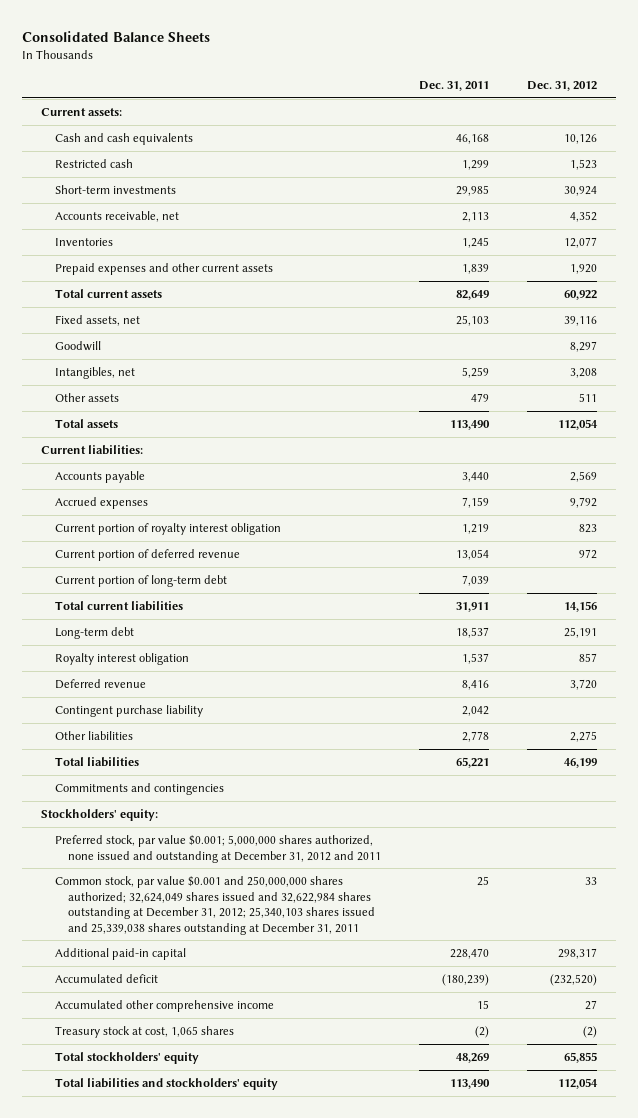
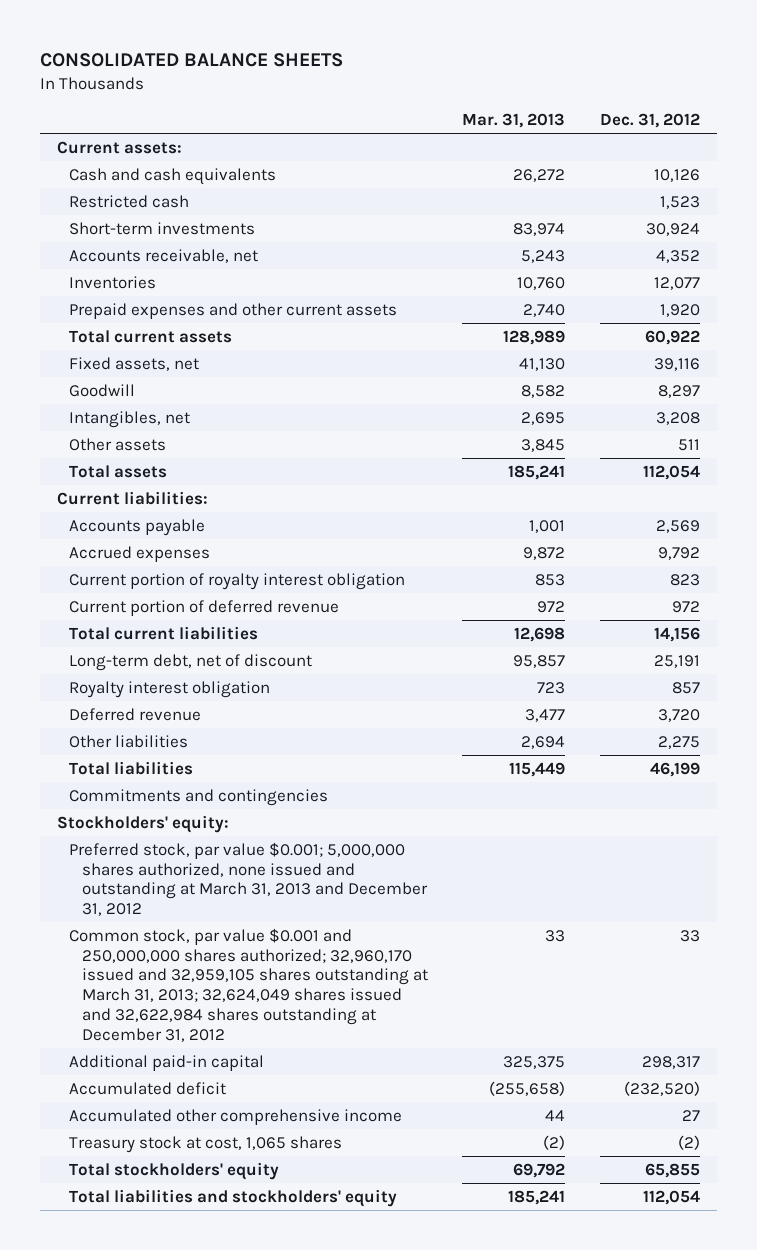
[22,30,211,42] Consolidated Balance Sheets -> [39,53,343,68] CONSOLIDATED BALANCE SHEETS
[419,80,490,91] Dec. 31, 2011 -> none
none -> [462,113,566,129] Mar. 31, 2013
[54,574,227,587] Current portion of long-term debt -> none
[54,626,134,639] Long-term debt -> [69,653,313,671] Long-term debt, net of discount
[54,704,203,717] Contingent purchase liability -> none
[54,834,382,863] Preferred stock, par value $0.001; 5,000,000 shares authorized, none issued and outstanding at December 31, 2012 and 2011 -> [69,841,428,917] Preferred stock, par value $0.001; 5,000,000 shares authorized, none issued and outstanding at March 31, 2013 and December 31, 2012
[54,875,376,935] Common stock, par value $0.001 and 250,000,000 shares authorized; 32,624,049 shares issued and 32,622,984 shares outstanding at December 31, 2012; 25,340,103 shares issued and 25,339,038 shares outstanding at December 31, 2011 -> [69,927,428,1043] Common stock, par value $0.001 and 250,000,000 shares authorized; 32,960,170 issued and 32,959,105 shares outstanding at March 31, 2013; 32,624,049 shares issued and 32,622,984 shares outstanding at December 31, 2012

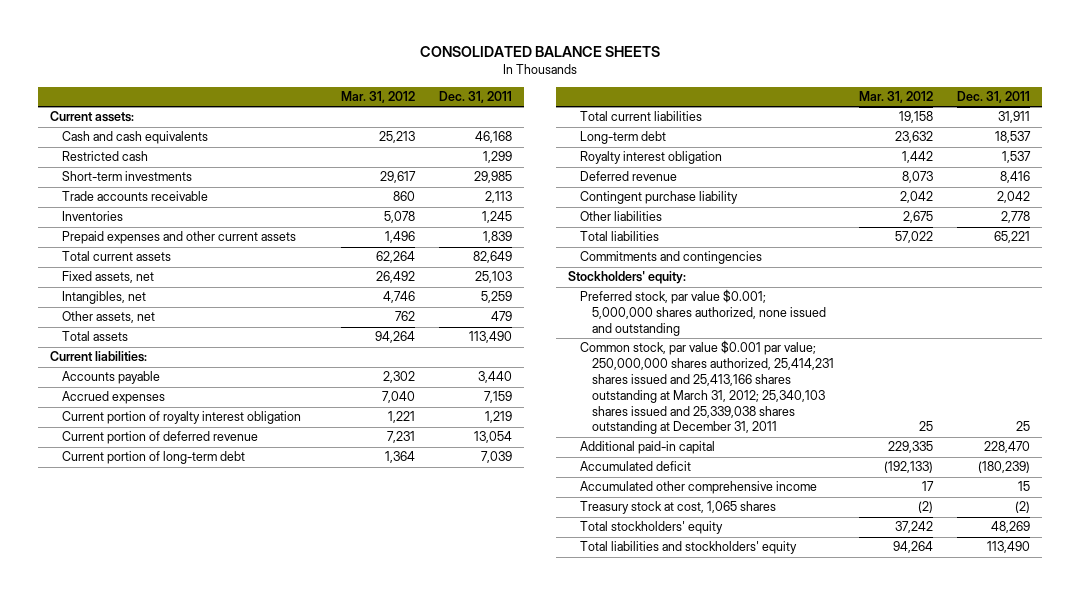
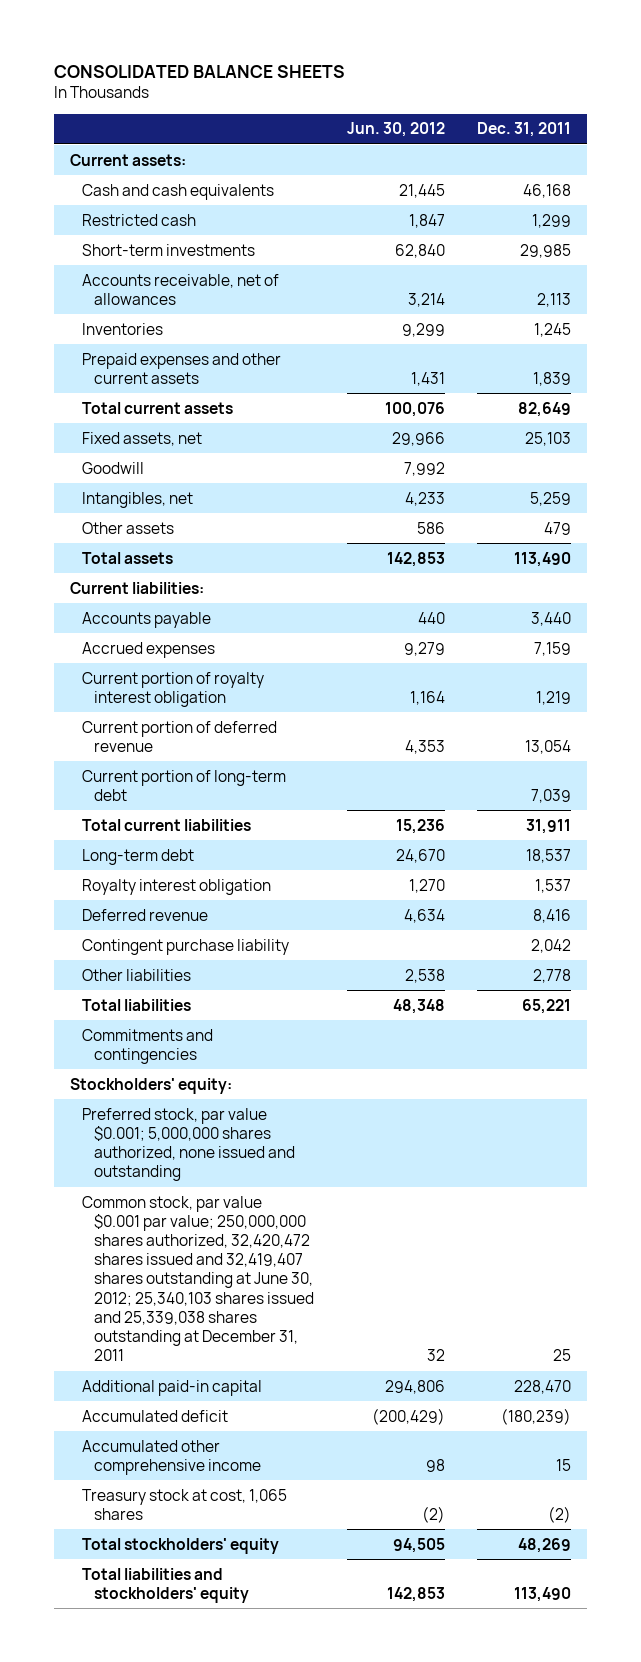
[340,91,415,104] Mar. 31, 2012 -> none
none -> [346,122,445,138] Jun. 30, 2012
[62,191,209,202] Trade accounts receivable -> [82,273,280,305] Accounts receivable, net of allowances
none -> [82,461,145,474] Goodwill
[62,311,156,324] Other assets, net -> [82,521,175,534] Other assets
[580,340,835,435] Common stock, par value $0.001 par value; 250,000,000 shares authorized, 25,414,231 shares issued and 25,413,166 shares outstanding at March 31, 2012; 25,340,103 shares issued and 25,339,038 shares outstanding at December 31, 2011 -> [82,1195,315,1362] Common stock, par value $0.001 par value; 250,000,000 shares authorized, 32,420,472 shares issued and 32,419,407 shares outstanding at June 30, 2012; 25,340,103 shares issued and 25,339,038 shares outstanding at December 31, 2011

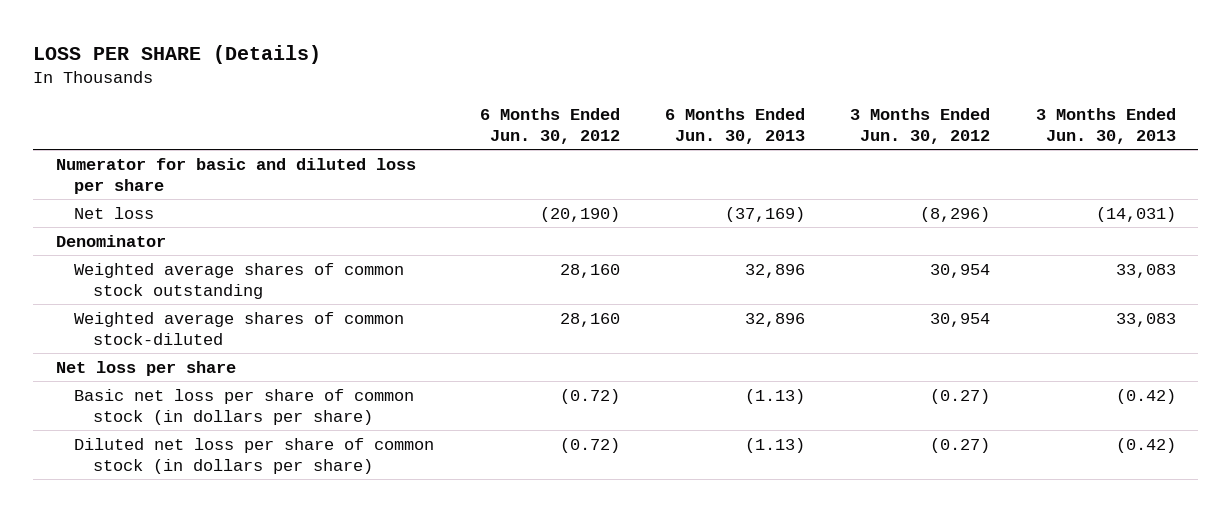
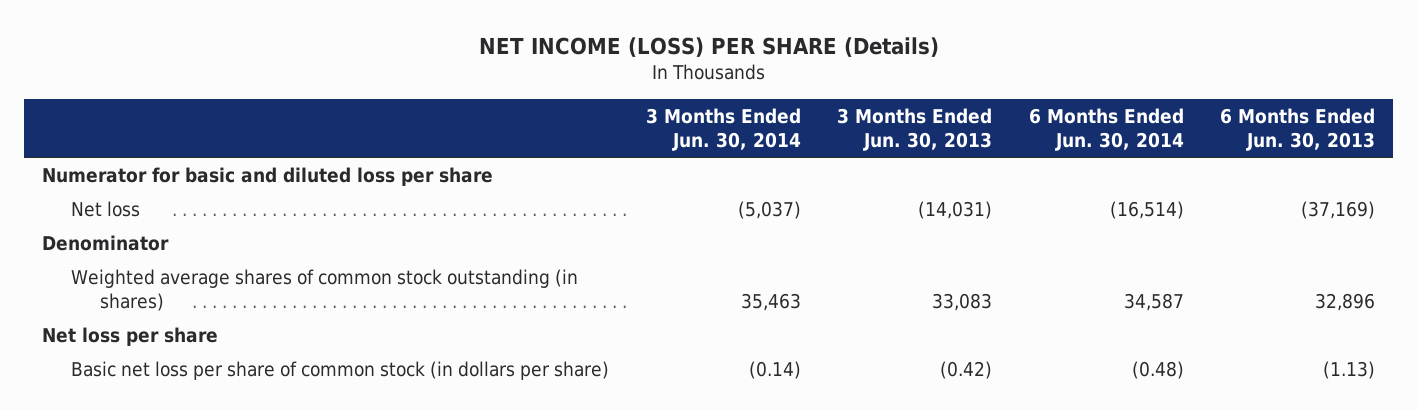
[33,45,322,65] LOSS PER SHARE (Details) -> [478,36,939,57] NET INCOME (LOSS) PER SHARE (Details)
[479,108,620,145] 6 Months Ended Jun. 30, 2012 -> none
[850,108,991,145] 3 Months Ended Jun. 30, 2012 -> none
none -> [645,107,801,151] 3 Months Ended Jun. 30, 2014
none -> [1028,107,1184,151] 6 Months Ended Jun. 30, 2014
[74,311,405,345] Weighted average shares of common stock-diluted -> none
[74,262,405,299] Weighted average shares of common stock outstanding -> [71,269,579,312] Weighted average shares of common stock outstanding (in shares)
[74,437,435,474] Diluted net loss per share of common stock (in dollars per share) -> none

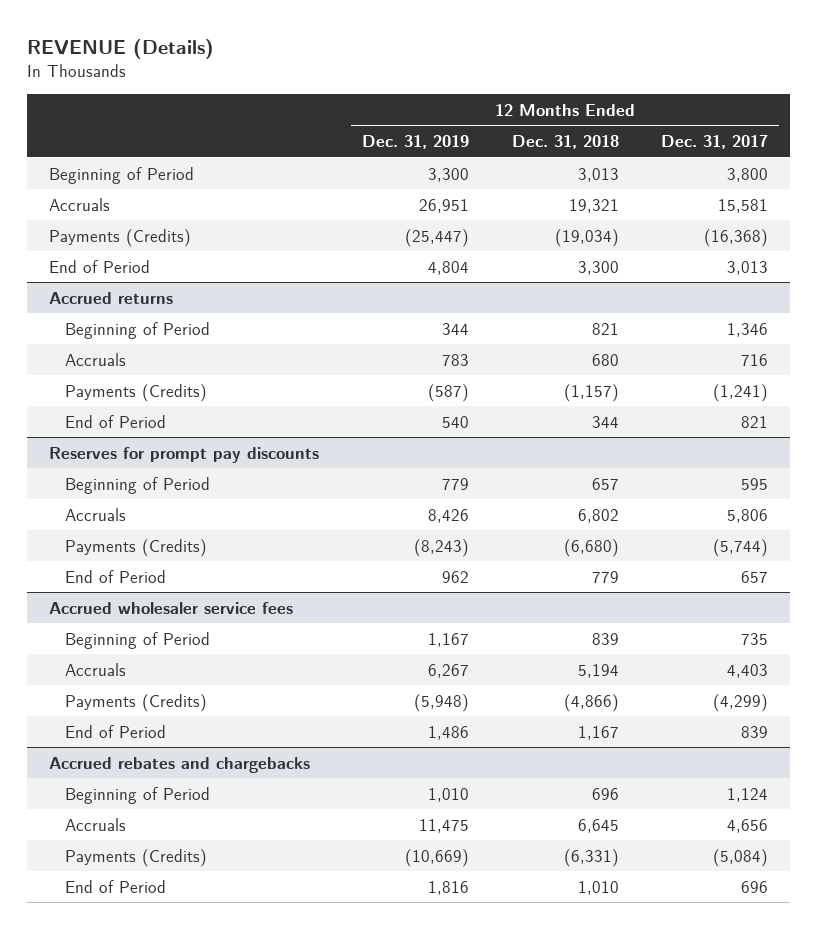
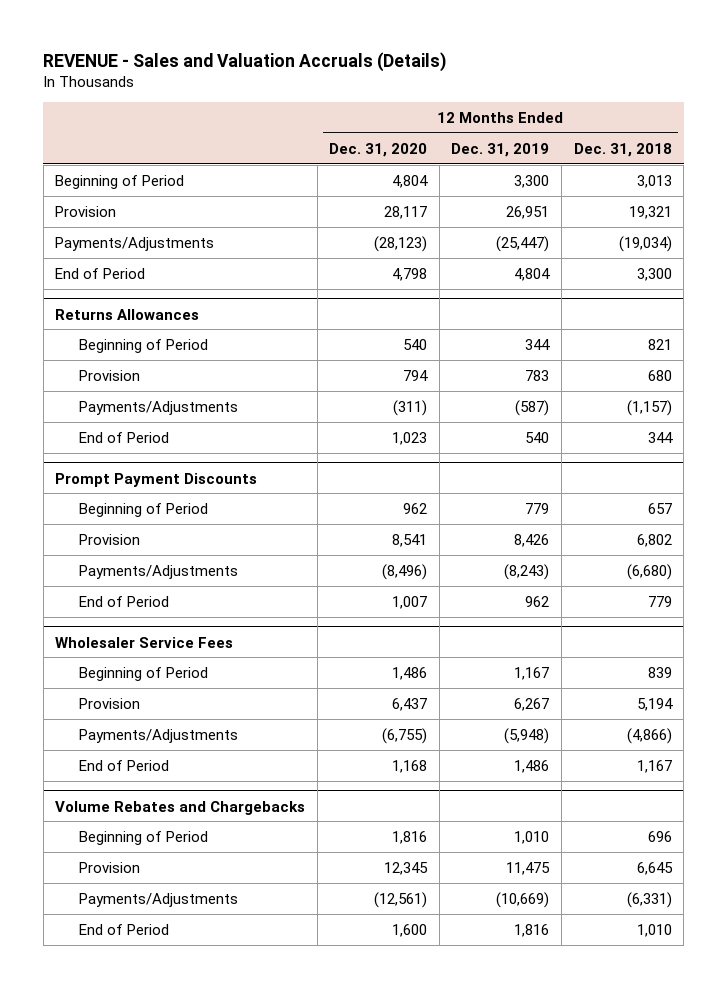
[27,38,215,59] REVENUE (Details) -> [43,51,447,72] REVENUE - Sales and Valuation Accruals (Details)
[661,134,769,149] Dec. 31, 2017 -> none
none -> [329,142,428,157] Dec. 31, 2020
[48,197,110,211] Accruals -> [55,205,117,217] Provision
[48,228,191,247] Payments (Credits) -> [55,236,215,251] Payments/Adjustments
[48,291,173,304] Accrued returns -> [55,308,200,320] Returns Allowances
[64,352,126,366] Accruals -> [78,369,140,381] Provision
[64,383,207,402] Payments (Credits) -> [78,400,238,415] Payments/Adjustments
[48,446,319,463] Reserves for prompt pay discounts -> [55,472,258,487] Prompt Payment Discounts
[64,507,126,521] Accruals -> [78,533,140,545] Provision
[64,538,207,557] Payments (Credits) -> [78,564,238,579] Payments/Adjustments
[48,601,293,614] Accrued wholesaler service fees -> [55,636,234,648] Wholesaler Service Fees
[64,662,126,676] Accruals -> [78,697,140,709] Provision
[64,693,207,712] Payments (Credits) -> [78,728,238,743] Payments/Adjustments
[48,756,310,773] Accrued rebates and chargebacks -> [55,800,306,815] Volume Rebates and Chargebacks
[64,817,126,831] Accruals -> [78,861,140,873] Provision
[64,848,207,867] Payments (Credits) -> [78,892,238,907] Payments/Adjustments

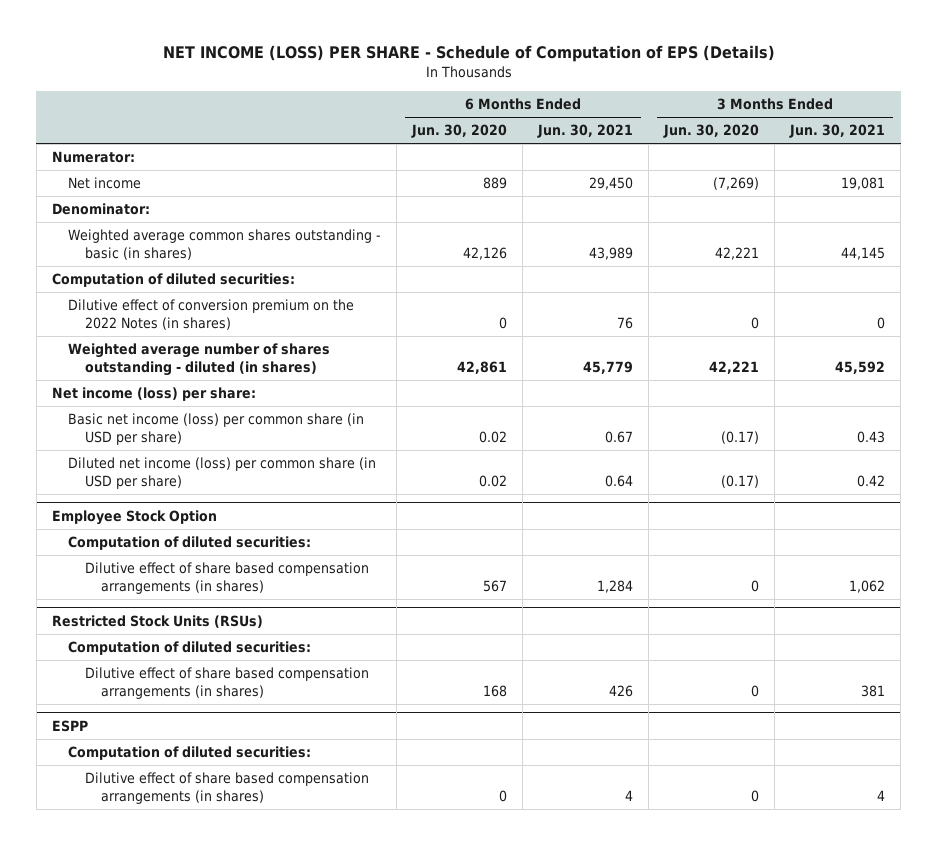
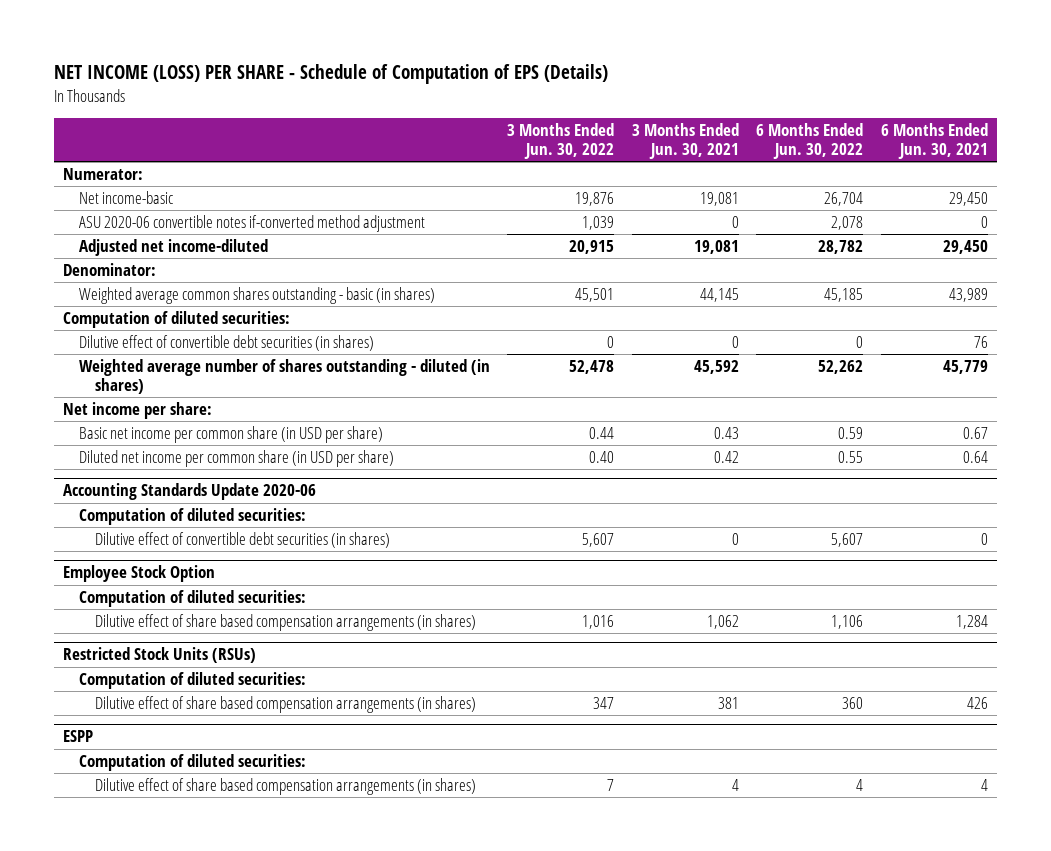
[411,124,508,139] Jun. 30, 2020 -> none
[663,124,760,139] Jun. 30, 2020 -> none
none -> [507,122,615,160] 3 Months Ended Jun. 30, 2022
none -> [756,122,864,160] 6 Months Ended Jun. 30, 2022
[68,177,142,190] Net income -> [78,190,173,204] Net income-basic
none -> [78,214,425,232] ASU 2020-06 convertible notes if-converted method adjustment
none -> [78,238,268,256] Adjusted net income-diluted
[68,299,355,330] Dilutive effect of conversion premium on the 2022 Notes (in shares) -> [78,334,374,351] Dilutive effect of convertible debt securities (in shares)
[51,387,256,402] Net income (loss) per share: -> [62,401,212,419] Net income per share:
[68,413,365,445] Basic net income (loss) per common share (in USD per share) -> [78,425,383,443] Basic net income per common share (in USD per share)
[68,457,377,489] Diluted net income (loss) per common share (in USD per share) -> [78,449,394,467] Diluted net income per common share (in USD per share)
none -> [62,483,316,501] Accounting Standards Update 2020-06
none -> [78,507,306,525] Computation of diluted securities:
none -> [94,531,390,548] Dilutive effect of convertible debt securities (in shares)

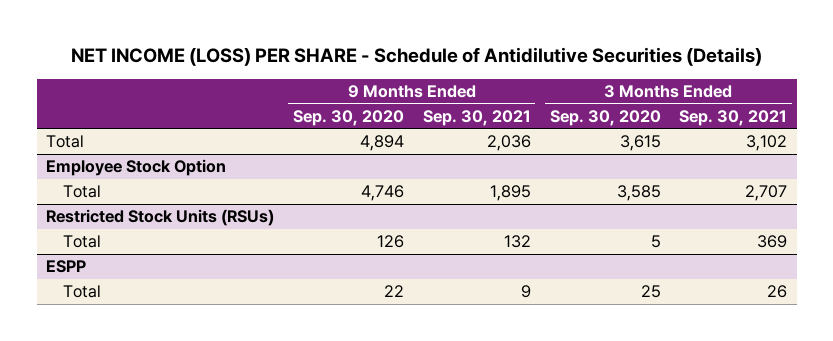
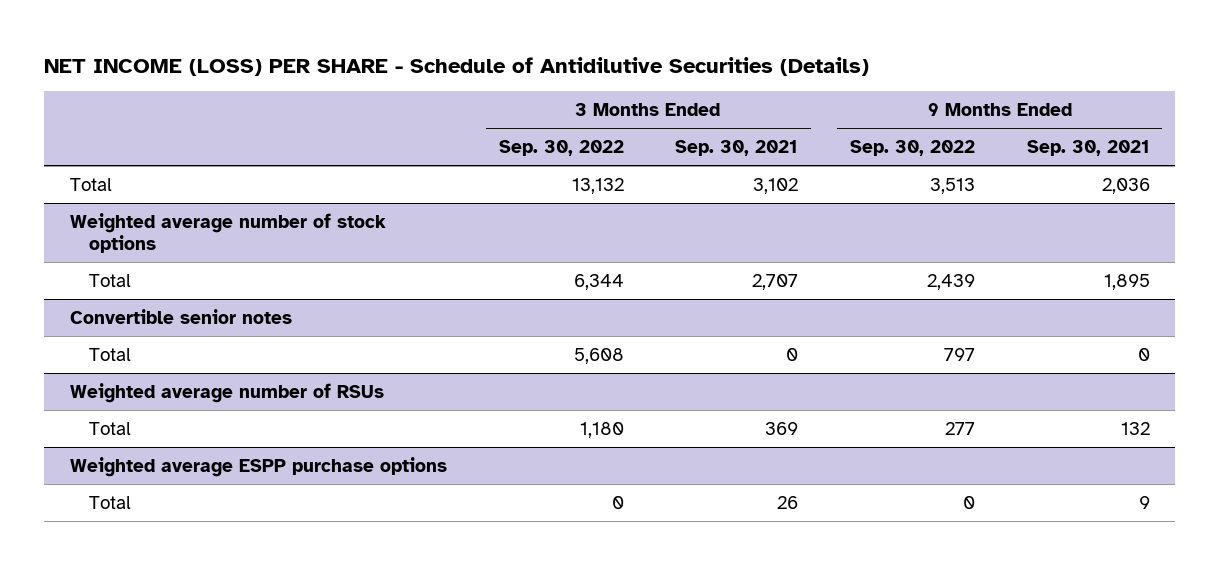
[292,109,404,126] Sep. 30, 2020 -> none
[549,109,661,126] Sep. 30, 2020 -> none
none -> [498,140,624,157] Sep. 30, 2022
none -> [849,140,975,157] Sep. 30, 2022
[46,159,227,177] Employee Stock Option -> [70,212,387,254] Weighted average number of stock options
none -> [70,308,293,324] Convertible senior notes
none -> [88,347,131,361] Total
[46,209,275,227] Restricted Stock Units (RSUs) -> [70,382,385,403] Weighted average number of RSUs
[46,260,87,274] ESPP -> [70,456,448,477] Weighted average ESPP purchase options

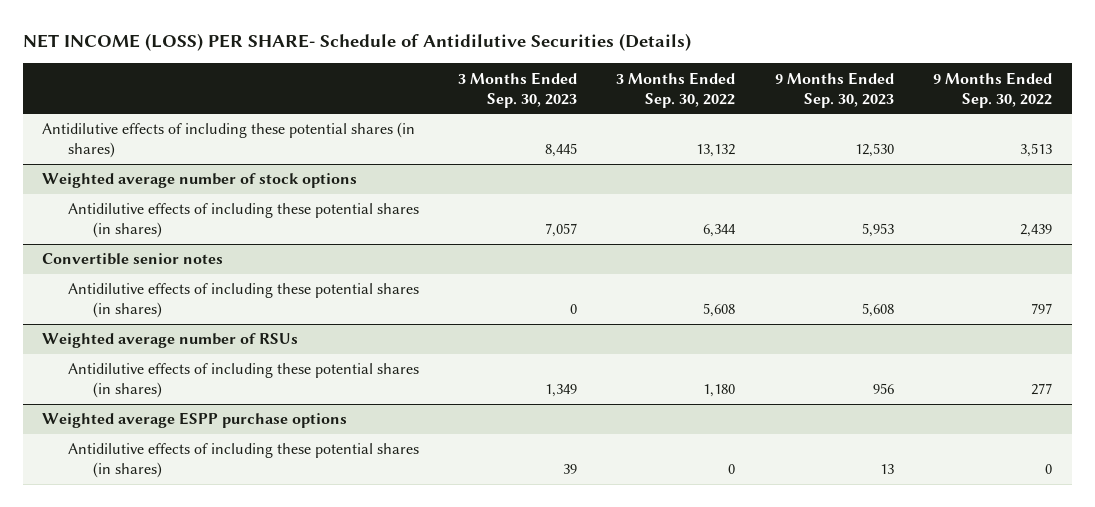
[44,56,870,76] NET INCOME (LOSS) PER SHARE - Schedule of Antidilutive Securities (Details) -> [22,33,691,52] NET INCOME (LOSS) PER SHARE- Schedule of Antidilutive Securities (Details)
[675,140,799,157] Sep. 30, 2021 -> none
[1026,140,1150,157] Sep. 30, 2021 -> none
none -> [457,71,577,108] 3 Months Ended Sep. 30, 2023
none -> [774,71,894,108] 9 Months Ended Sep. 30, 2023
[70,177,113,191] Total -> [42,122,416,159] Antidilutive effects of including these potential shares (in shares)
[88,273,131,287] Total -> [67,203,419,239] Antidilutive effects of including these potential shares (in shares)
[88,347,131,361] Total -> [67,283,419,319] Antidilutive effects of including these potential shares (in shares)
[88,421,131,435] Total -> [67,363,419,399] Antidilutive effects of including these potential shares (in shares)
[88,495,131,509] Total -> [67,443,419,479] Antidilutive effects of including these potential shares (in shares)

